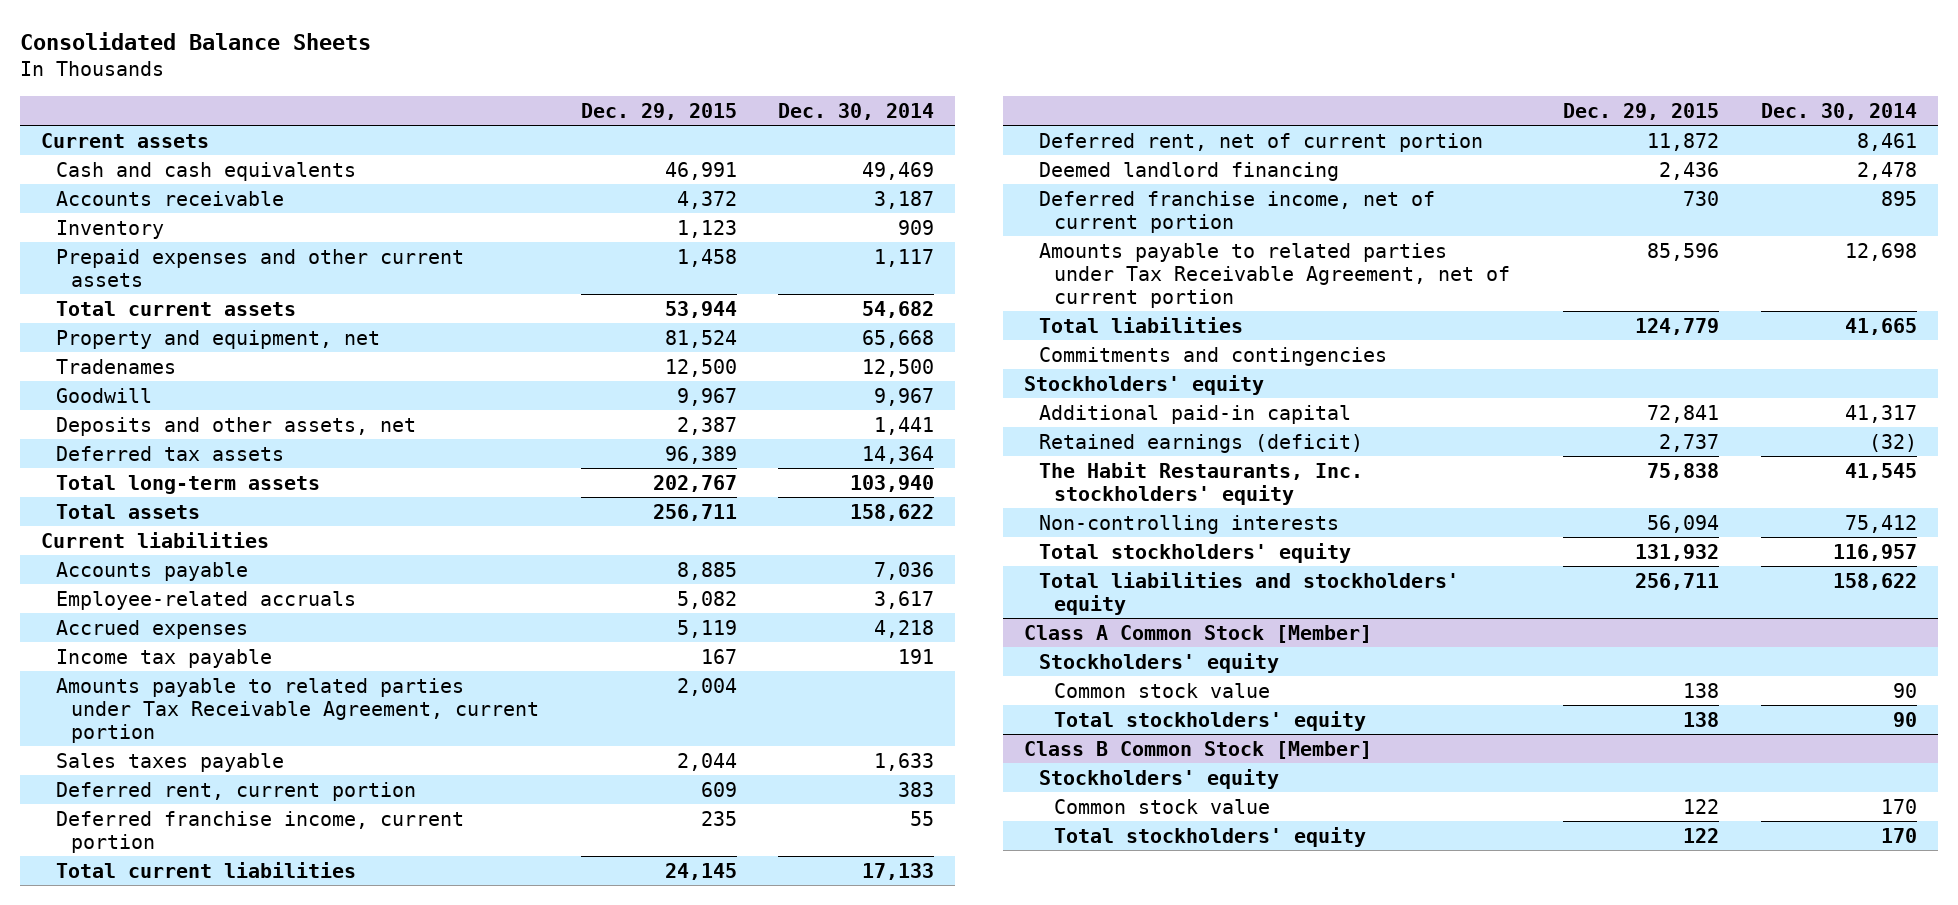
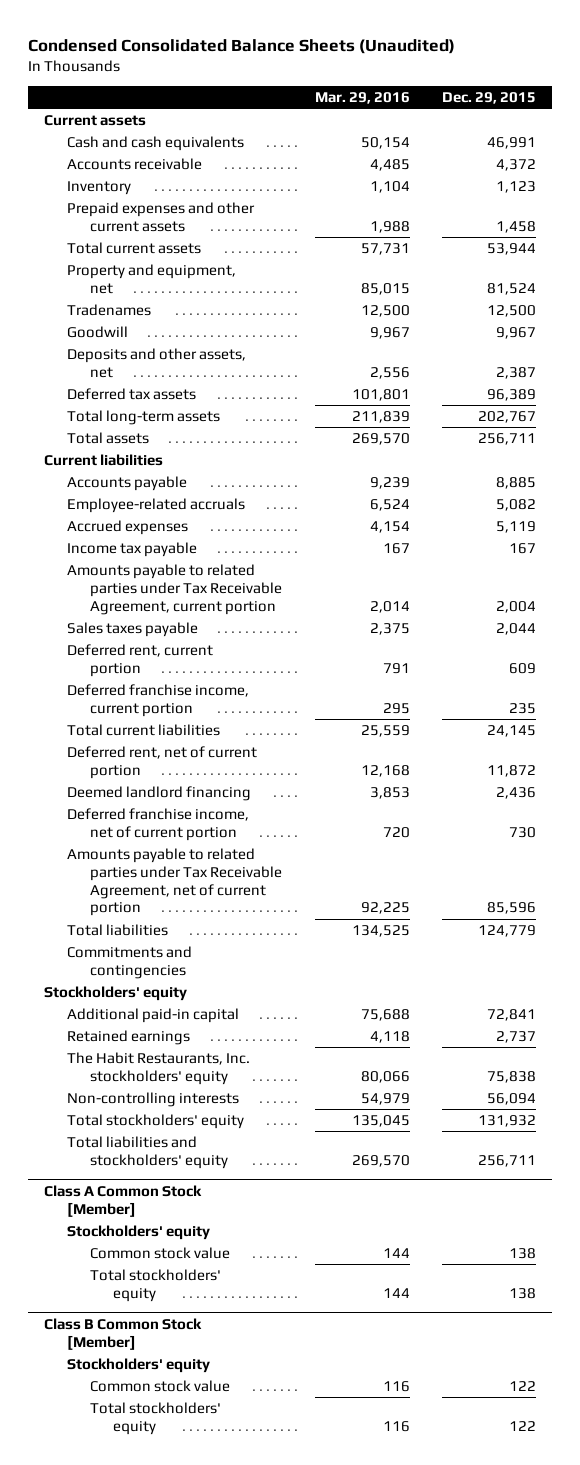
[20,32,372,51] Consolidated Balance Sheets -> [27,38,455,54] Condensed Consolidated Balance Sheets (Unaudited)
[778,102,935,120] Dec. 30, 2014 -> none
none -> [314,91,410,104] Mar. 29, 2016
[1038,433,1363,453] Retained earnings (deficit) -> [66,1030,190,1046] Retained earnings

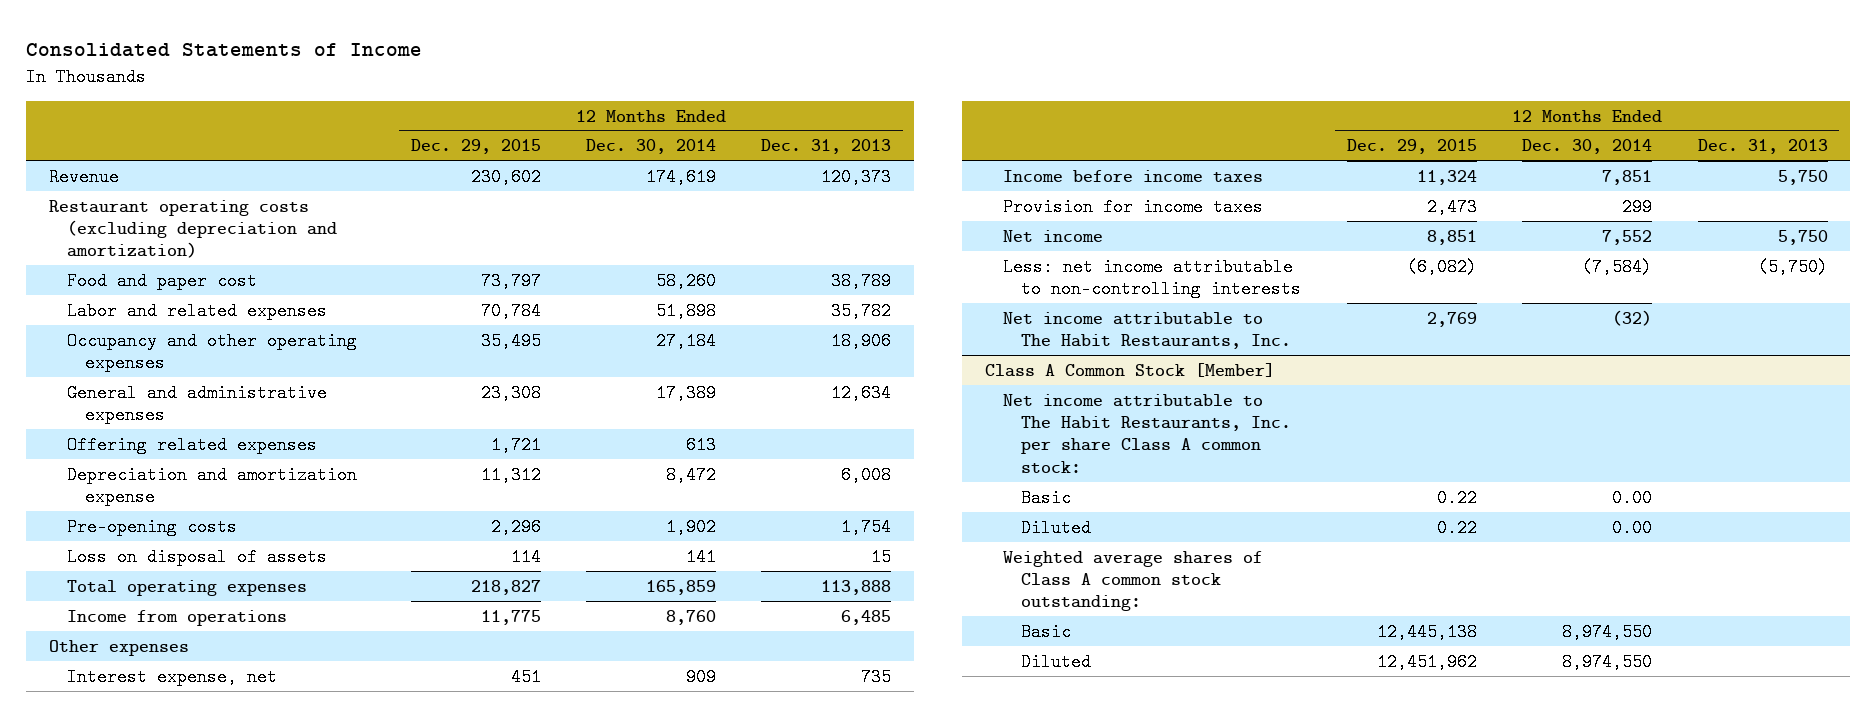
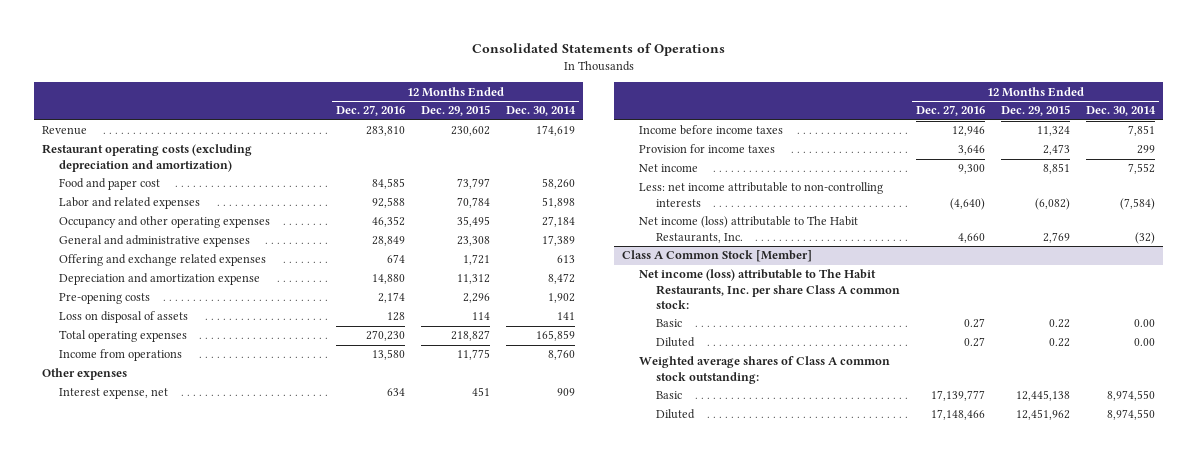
[26,42,423,57] Consolidated Statements of Income -> [471,43,725,57] Consolidated Statements of Operations
[761,139,892,155] Dec. 31, 2013 -> none
none -> [335,105,405,117] Dec. 27, 2016
[66,435,317,454] Offering related expenses -> [58,254,266,267] Offering and exchange related expenses
[1003,311,1292,349] Net income attributable to The Habit Restaurants, Inc. -> [638,216,858,243] Net income (loss) attributable to The Habit Restaurants, Inc.
[1003,393,1292,473] Net income attributable to The Habit Restaurants, Inc. per share Class A common stock: -> [638,269,900,309] Net income (loss) attributable to The Habit Restaurants, Inc. per share Class A common stock:

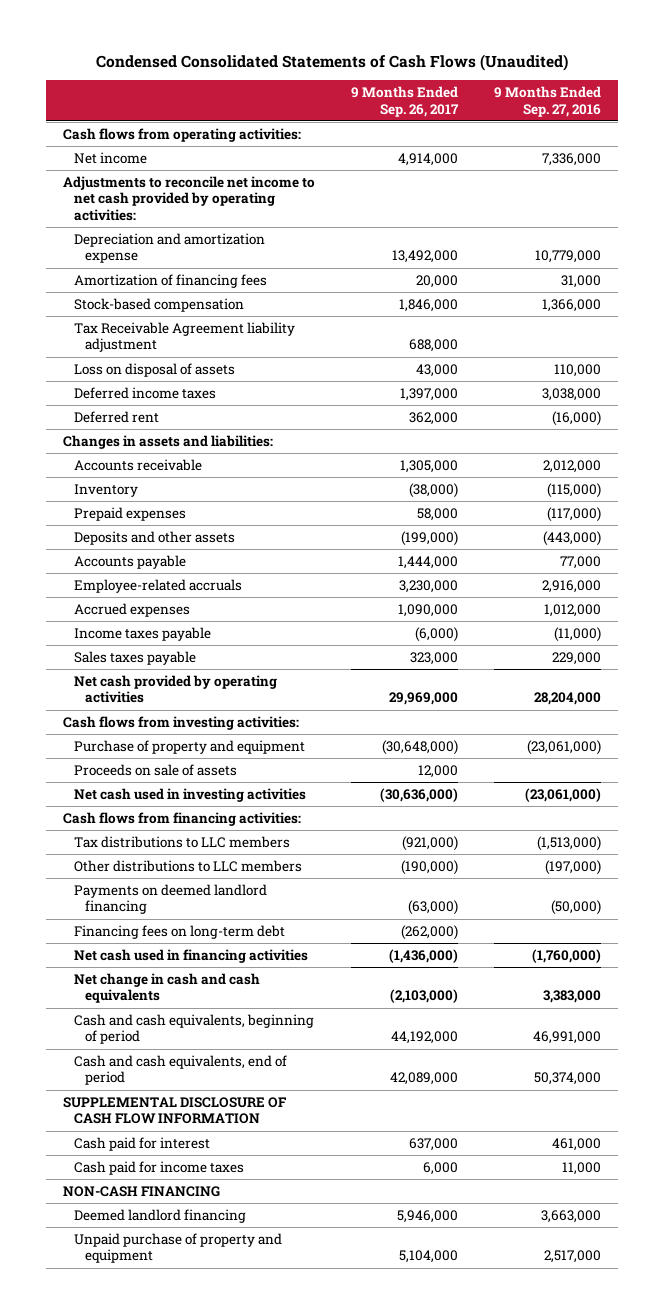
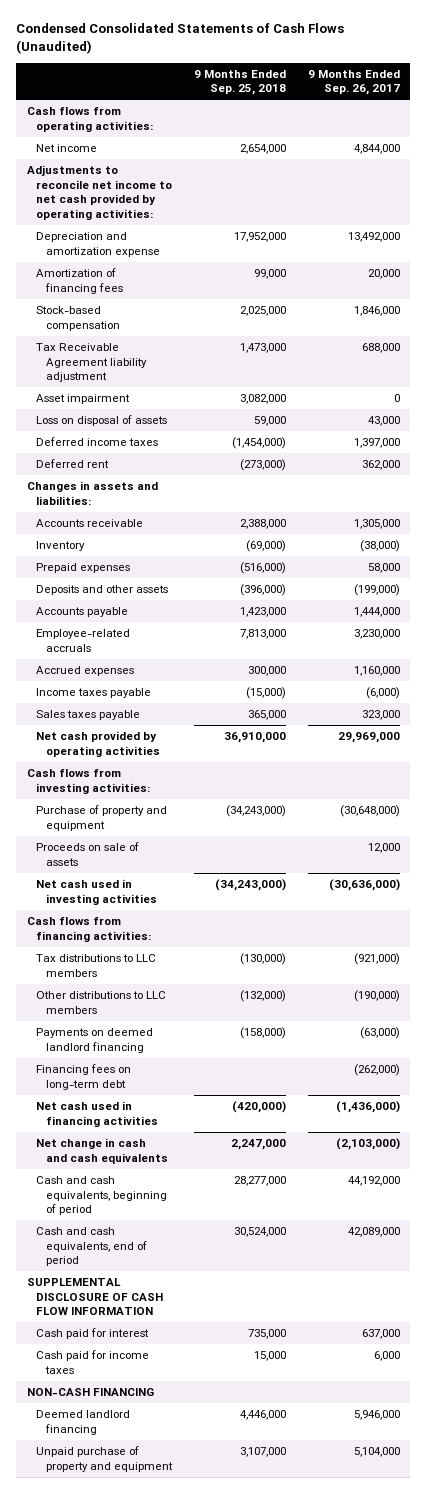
[493,86,601,117] 9 Months Ended Sep. 27, 2016 -> none
none -> [193,69,286,96] 9 Months Ended Sep. 25, 2018
[397,152,458,166] 4,914,000 -> [353,144,400,155] 4,844,000
none -> [36,394,131,405] Asset impairment
[397,603,458,617] 1,090,000 -> [353,666,400,677] 1,160,000

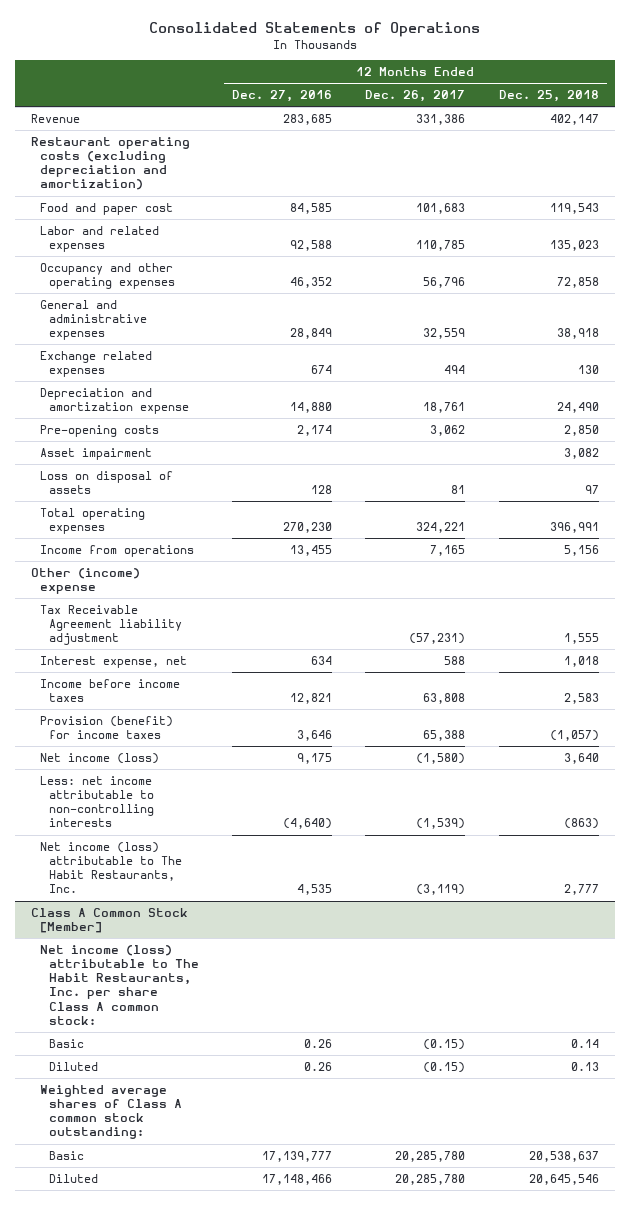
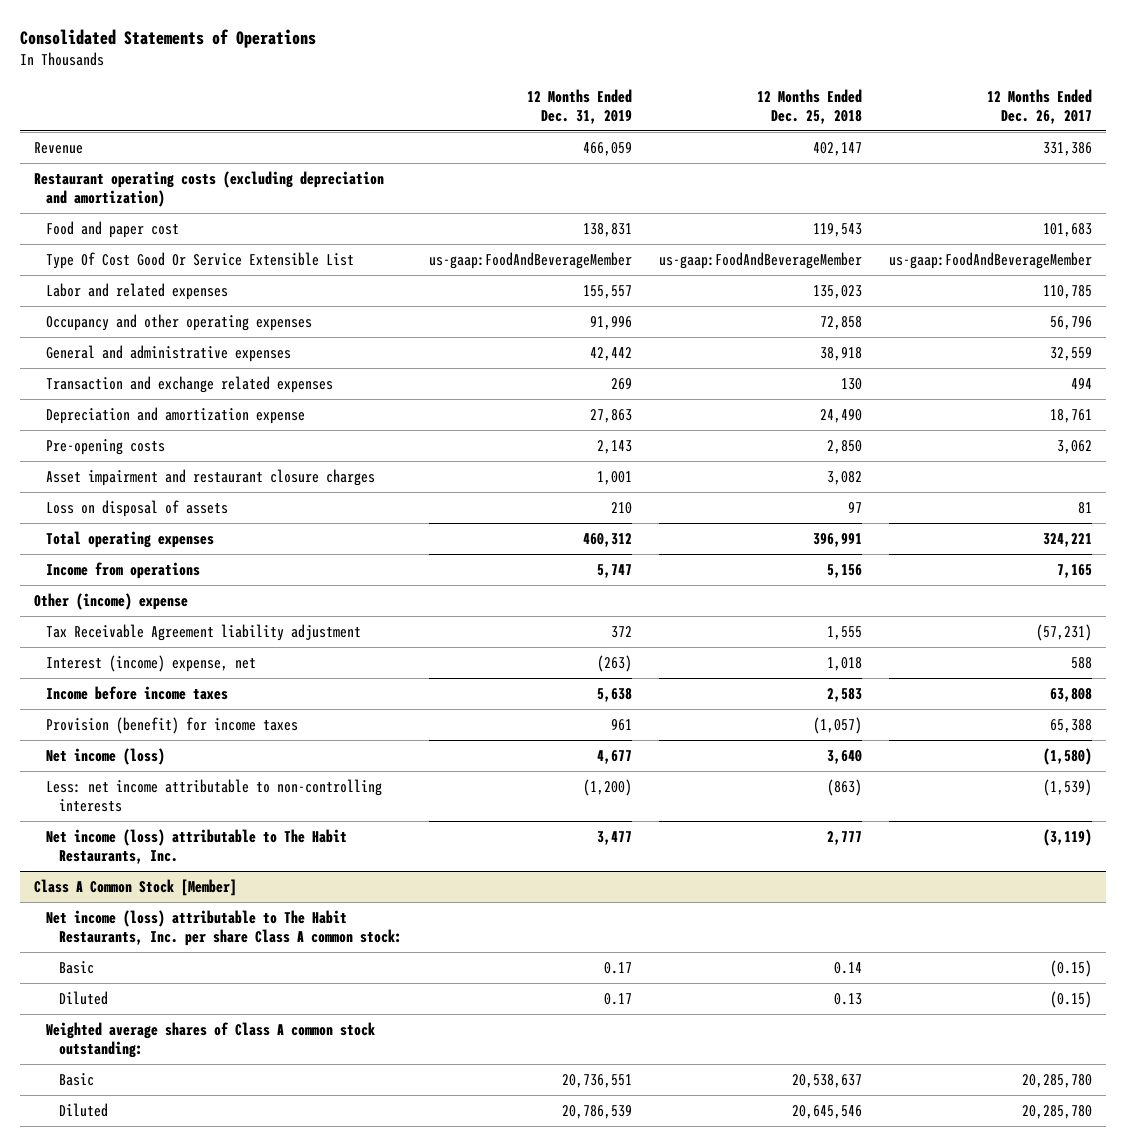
[232,90,333,103] Dec. 27, 2016 -> none
none -> [526,88,632,124] 12 Months Ended Dec. 31, 2019
none -> [46,252,355,270] Type Of Cost Good Or Service Extensible List
[40,350,153,378] Exchange related expenses -> [46,376,334,394] Transaction and exchange related expenses
[40,447,153,460] Asset impairment -> [46,469,376,487] Asset impairment and restaurant closure charges
[40,655,188,668] Interest expense, net -> [46,655,257,673] Interest (income) expense, net

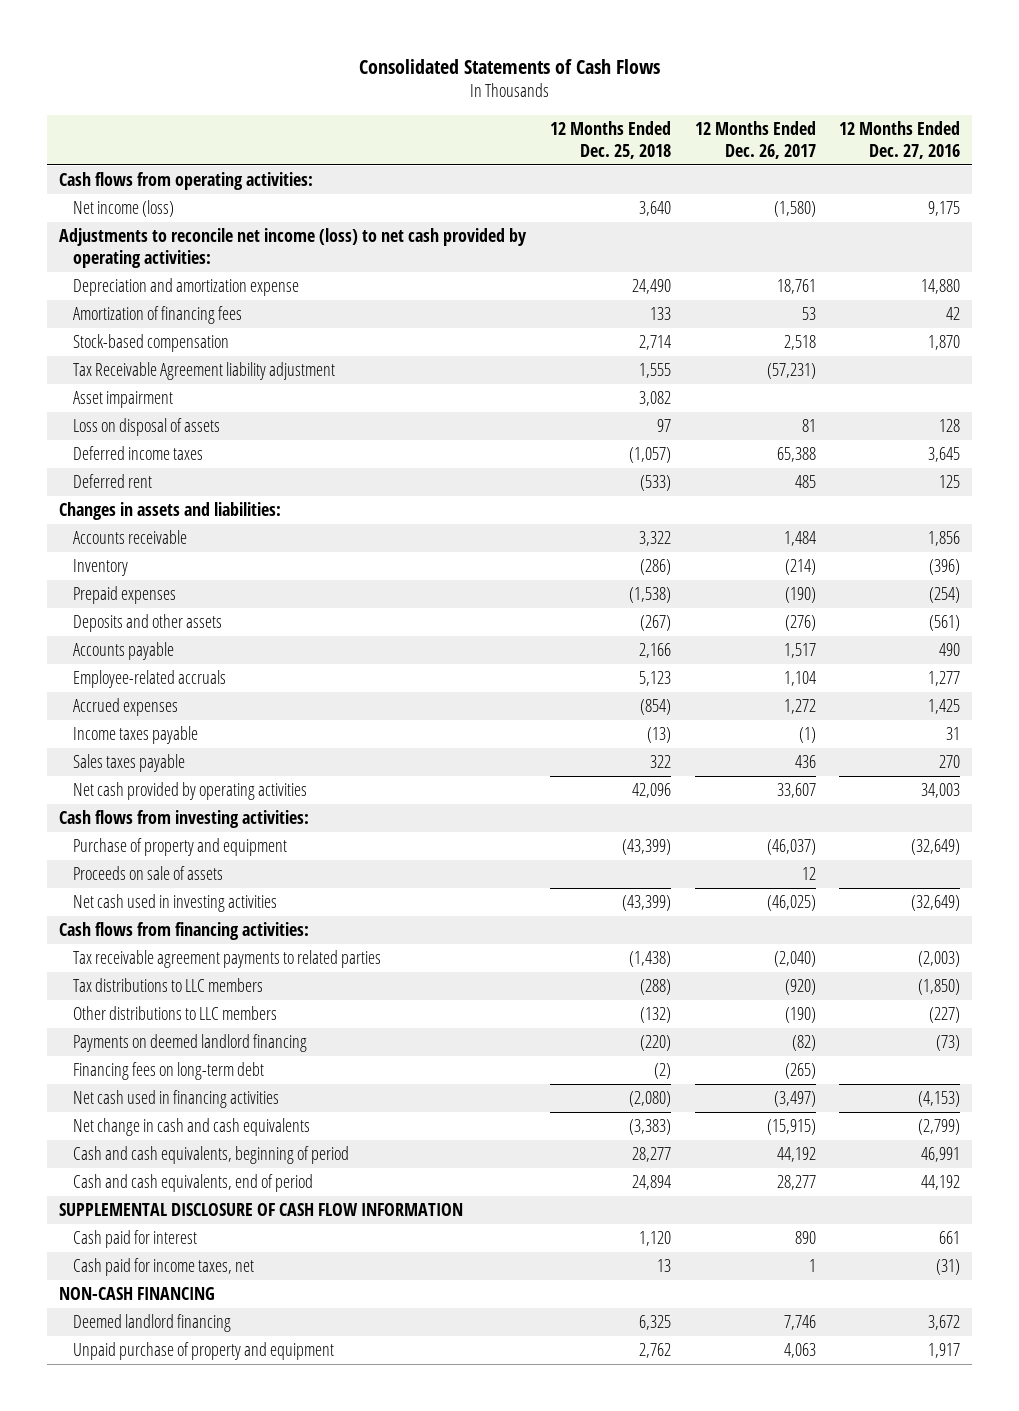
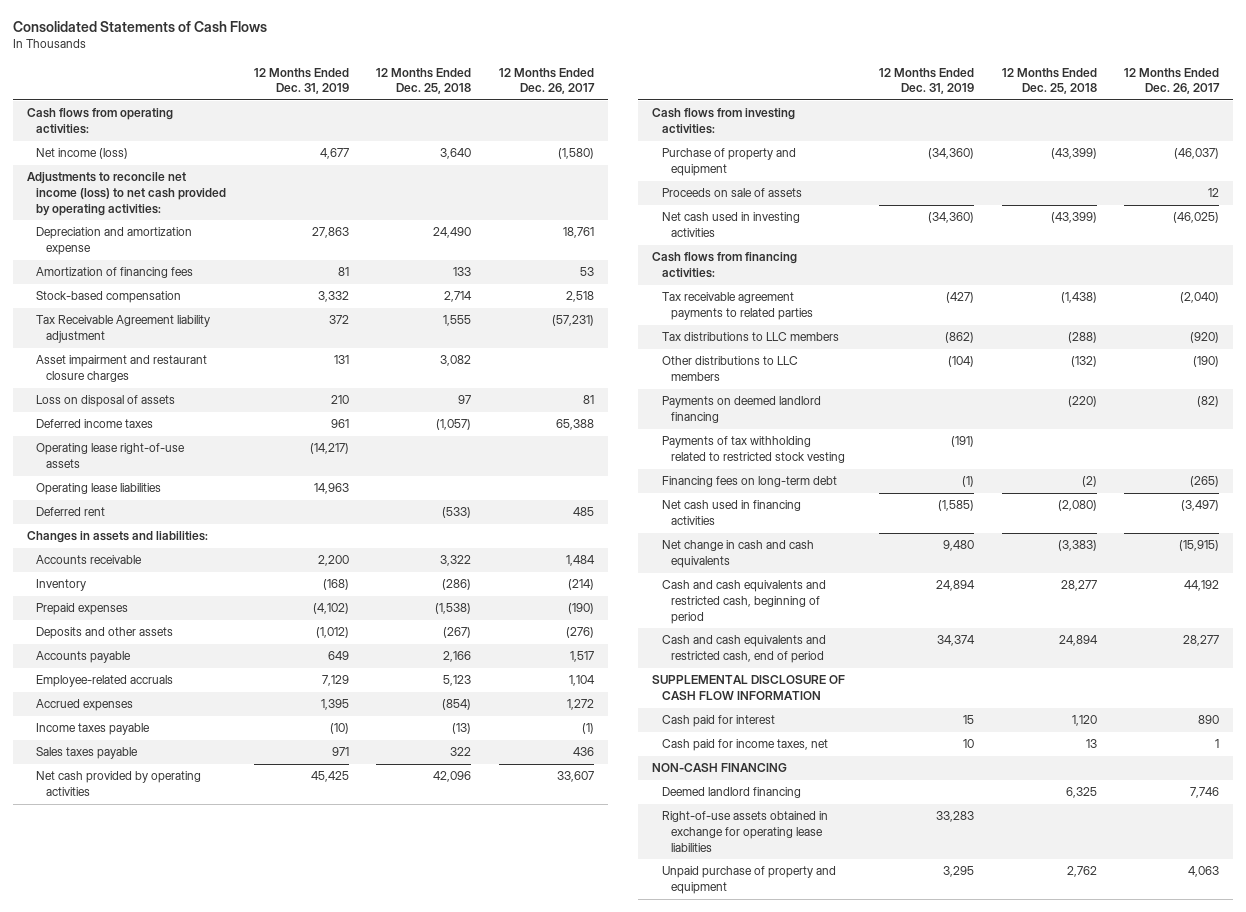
[839,120,961,160] 12 Months Ended Dec. 27, 2016 -> none
none -> [253,67,349,95] 12 Months Ended Dec. 31, 2019
[72,391,173,409] Asset impairment -> [36,355,208,383] Asset impairment and restaurant closure charges
none -> [36,443,186,469] Operating lease right-of-use assets
none -> [36,483,162,496] Operating lease liabilities
none -> [661,436,846,464] Payments of tax withholding related to restricted stock vesting
[72,1146,349,1165] Cash and cash equivalents, beginning of period -> [661,580,826,624] Cash and cash equivalents and restricted cash, beginning of period
[72,1174,313,1193] Cash and cash equivalents, end of period -> [661,635,826,664] Cash and cash equivalents and restricted cash, end of period
none -> [661,811,828,852] Right-of-use assets obtained in exchange for operating lease liabilities

